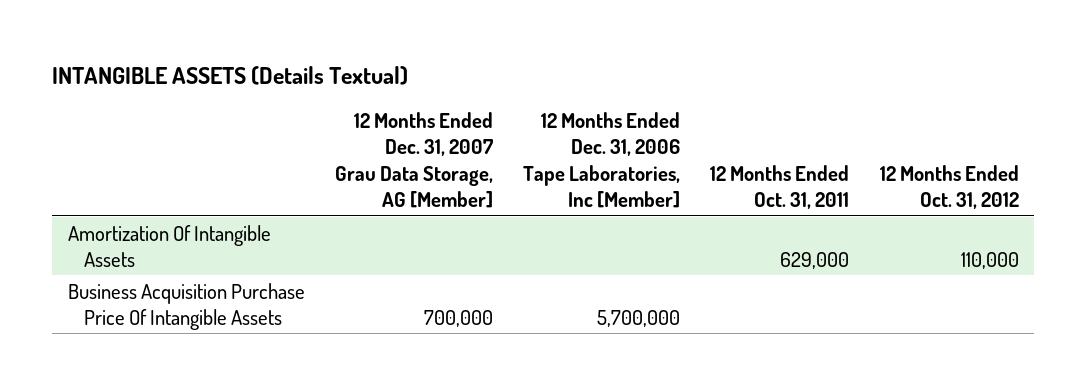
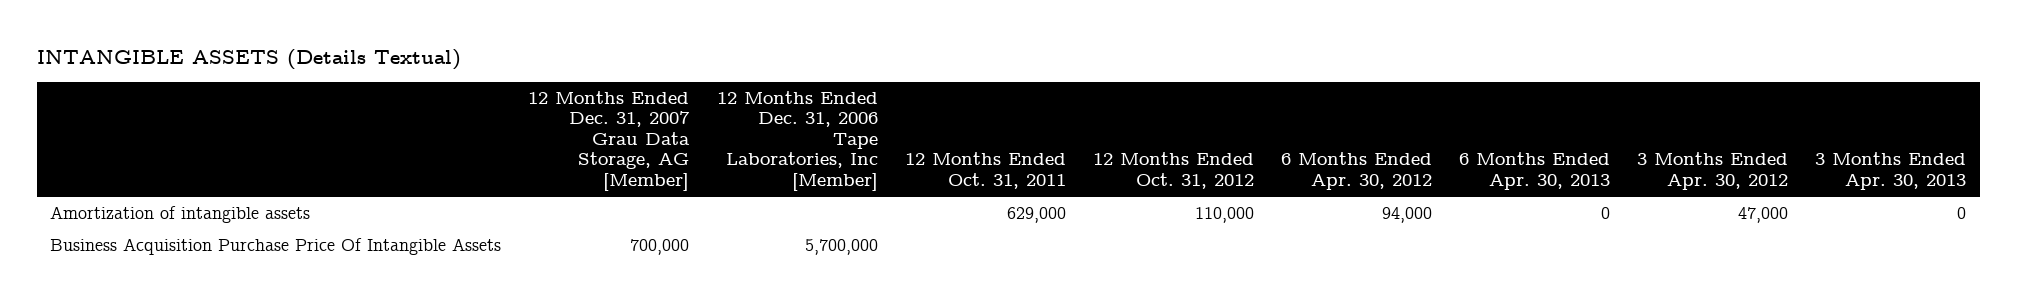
none -> [1280,152,1432,190] 6 Months Ended Apr. 30, 2012
none -> [1458,152,1610,190] 6 Months Ended Apr. 30, 2013
none -> [1637,152,1789,190] 3 Months Ended Apr. 30, 2012
none -> [1815,152,1967,190] 3 Months Ended Apr. 30, 2013
[67,224,271,267] Amortization Of Intangible Assets -> [50,206,311,224] Amortization of intangible assets

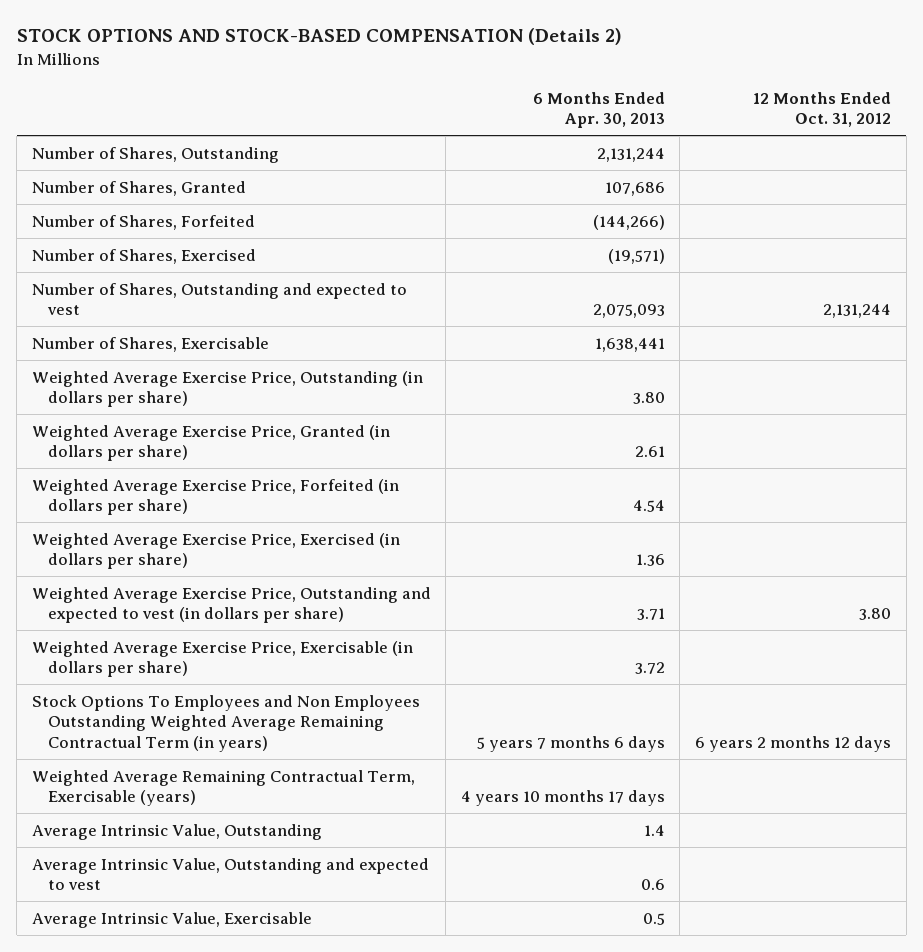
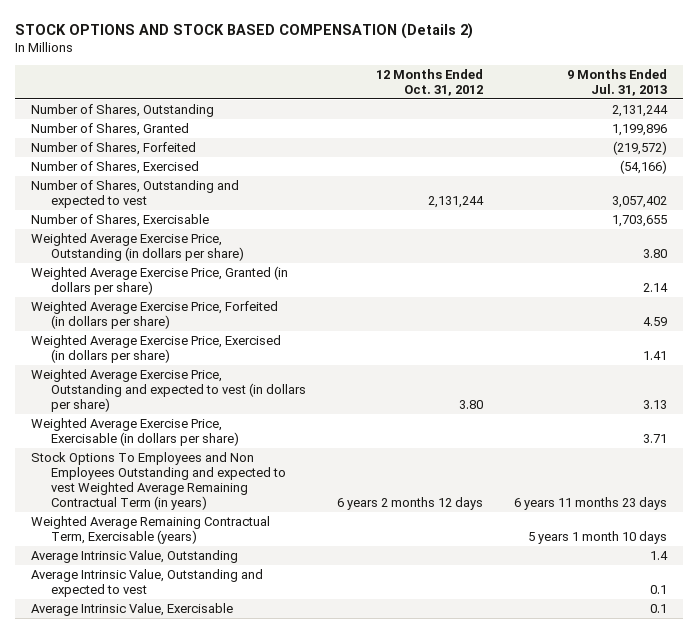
[16,28,622,46] STOCK OPTIONS AND STOCK-BASED COMPENSATION (Details 2) -> [14,22,473,39] STOCK OPTIONS AND STOCK BASED COMPENSATION (Details 2)
[532,91,665,129] 6 Months Ended Apr. 30, 2013 -> none
none -> [567,68,668,96] 9 Months Ended Jul. 31, 2013
[31,694,420,752] Stock Options To Employees and Non Employees Outstanding Weighted Average Remaining Contractual Term (in years) -> [30,451,286,511] Stock Options To Employees and Non Employees Outstanding and expected to vest Weighted Average Remaining Contractual Term (in years)

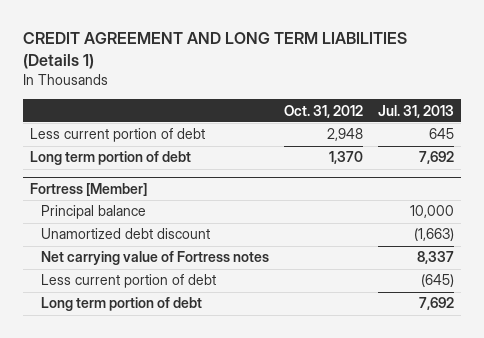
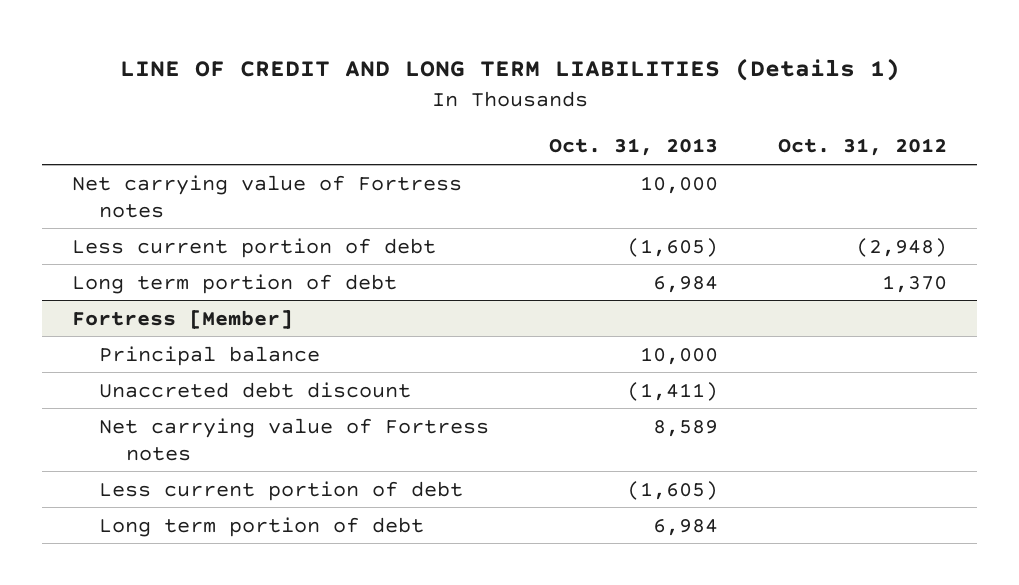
[22,32,407,70] CREDIT AGREEMENT AND LONG TERM LIABILITIES (Details 1) -> [119,58,900,82] LINE OF CREDIT AND LONG TERM LIABILITIES (Details 1)
[377,104,454,118] Jul. 31, 2013 -> none
none -> [549,138,719,157] Oct. 31, 2013
none -> [72,174,463,218] Net carrying value of Fortress notes
[326,128,363,142] 2,948 -> [855,237,947,257] (2,948)
[41,228,211,240] Unamortized debt discount -> [99,381,412,398] Unaccreted debt discount

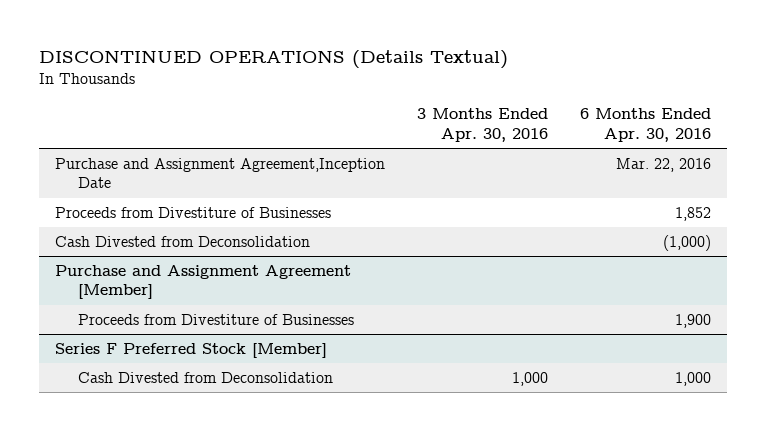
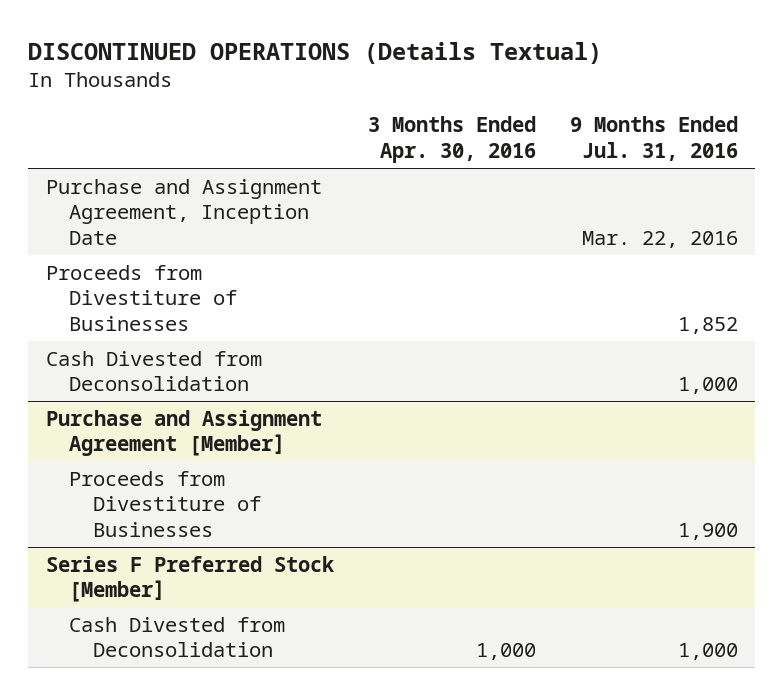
[579,108,711,142] 6 Months Ended Apr. 30, 2016 -> none
none -> [569,116,738,161] 9 Months Ended Jul. 31, 2016
[54,157,385,189] Purchase and Assignment Agreement,Inception Date -> [45,178,322,245] Purchase and Assignment Agreement, Inception Date

